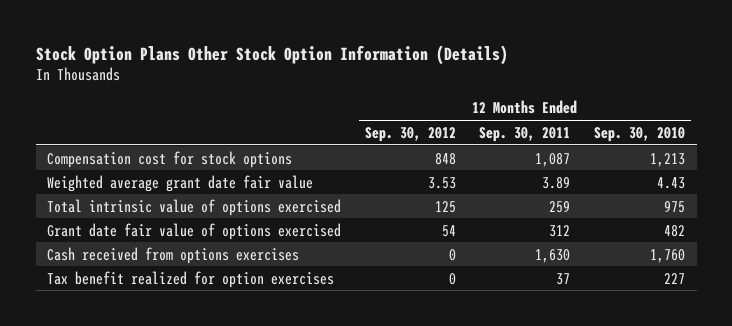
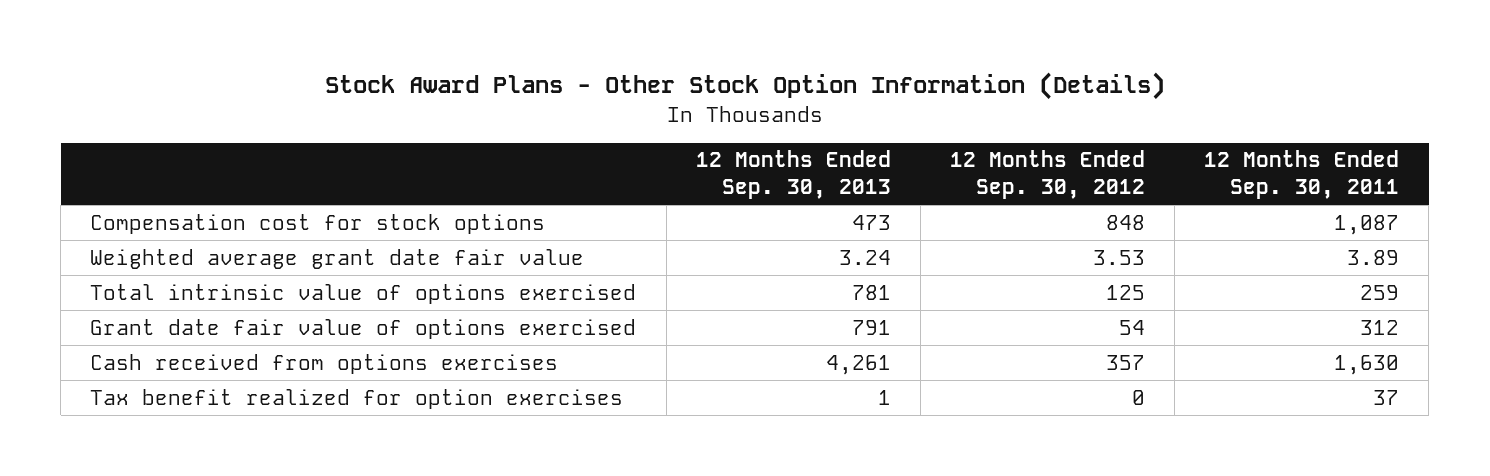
[35,44,508,65] Stock Option Plans Other Stock Option Information (Details) -> [324,72,1165,101] Stock Award Plans - Other Stock Option Information (Details)
[593,126,685,142] Sep. 30, 2010 -> none
none -> [695,150,891,200] 12 Months Ended Sep. 30, 2013
[448,248,456,261] 0 -> [1105,354,1145,370] 357

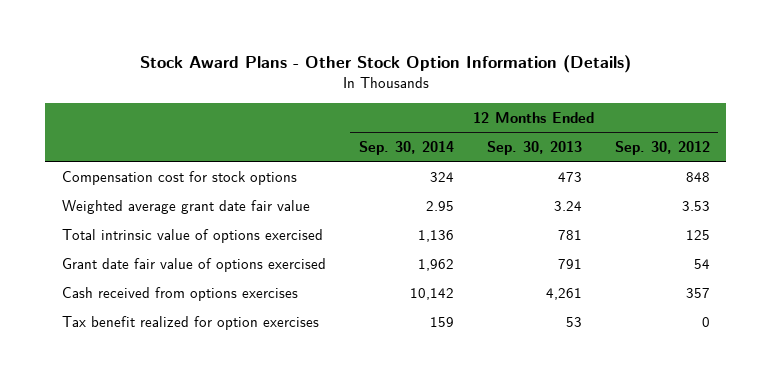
[1204,150,1400,200] 12 Months Ended Sep. 30, 2011 -> none
none -> [358,140,454,155] Sep. 30, 2014
[877,389,891,405] 1 -> [565,316,582,327] 53

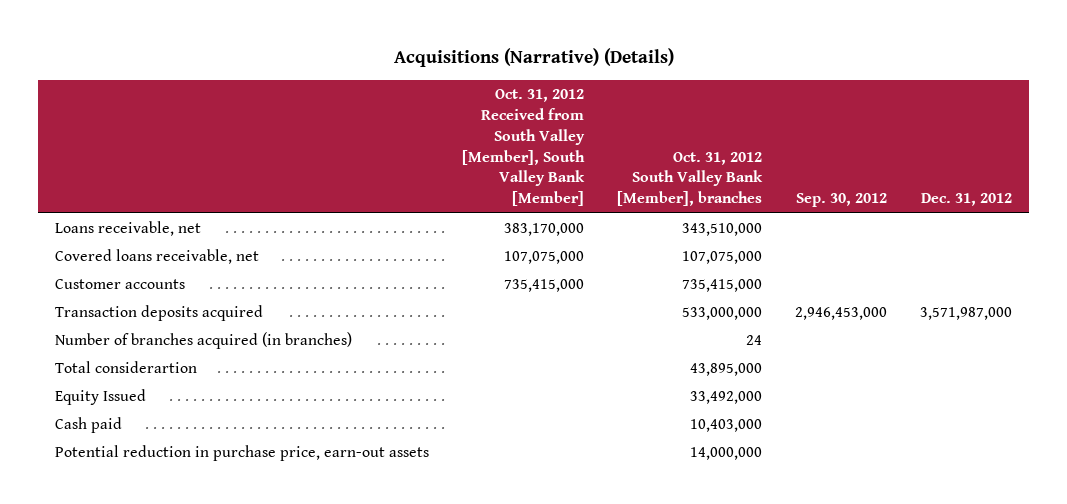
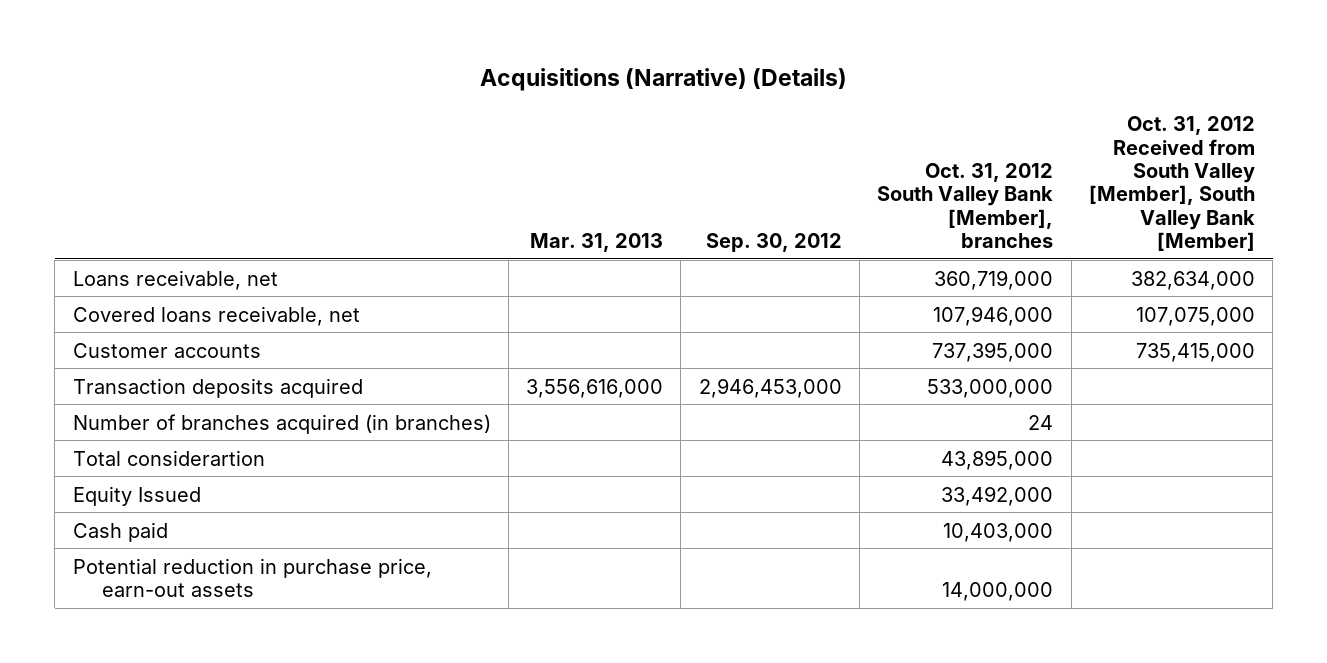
[921,193,1013,207] Dec. 31, 2012 -> none
none -> [530,233,664,253] Mar. 31, 2013
[503,223,584,237] 383,170,000 -> [1130,270,1255,290] 382,634,000
[682,223,763,237] 343,510,000 -> [934,269,1054,290] 360,719,000
[682,251,763,265] 107,075,000 -> [933,305,1054,326] 107,946,000
[682,279,763,293] 735,415,000 -> [932,341,1054,362] 737,395,000

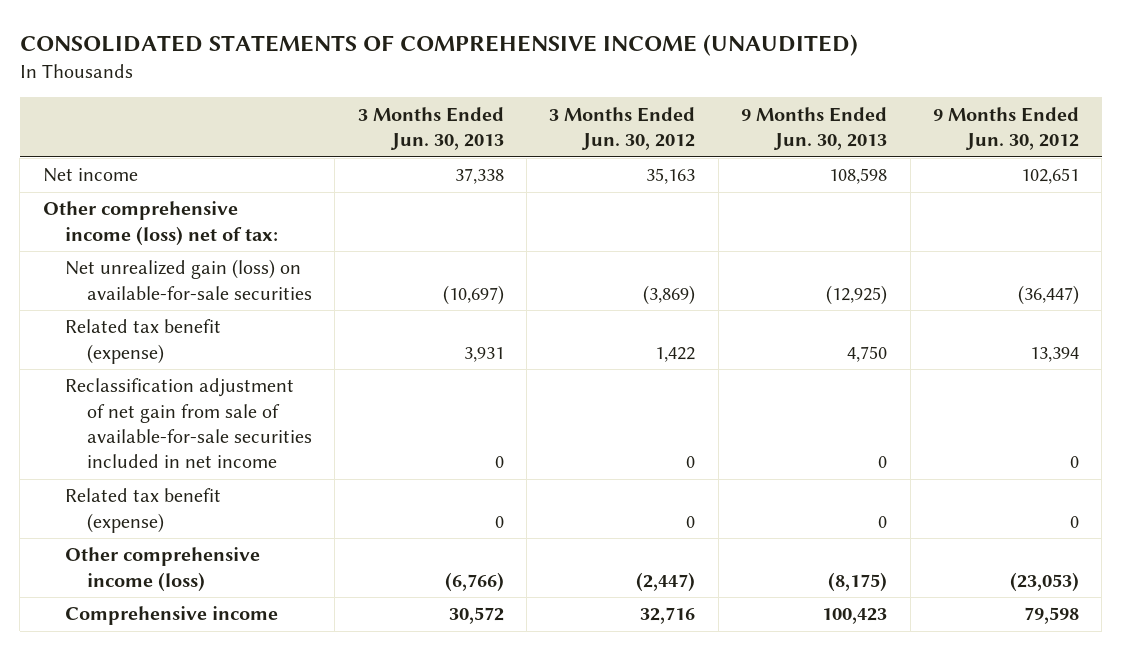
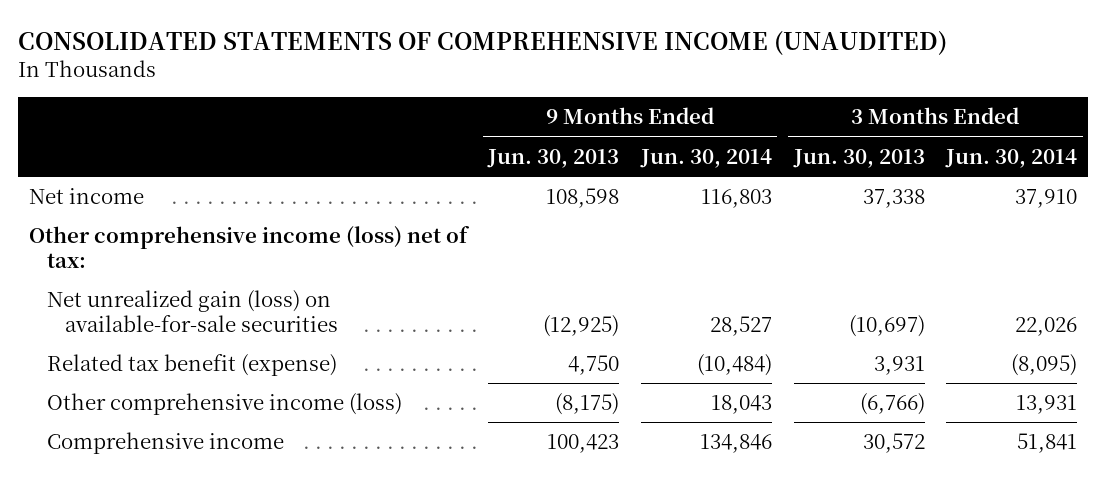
[549,106,696,151] 3 Months Ended Jun. 30, 2012 -> none
[932,106,1079,151] 9 Months Ended Jun. 30, 2012 -> none
none -> [640,148,773,168] Jun. 30, 2014
none -> [945,148,1078,168] Jun. 30, 2014
[64,378,312,469] Reclassification adjustment of net gain from sale of available-for-sale securities included in net income -> none
[64,488,221,533] Related tax benefit (expense) -> none

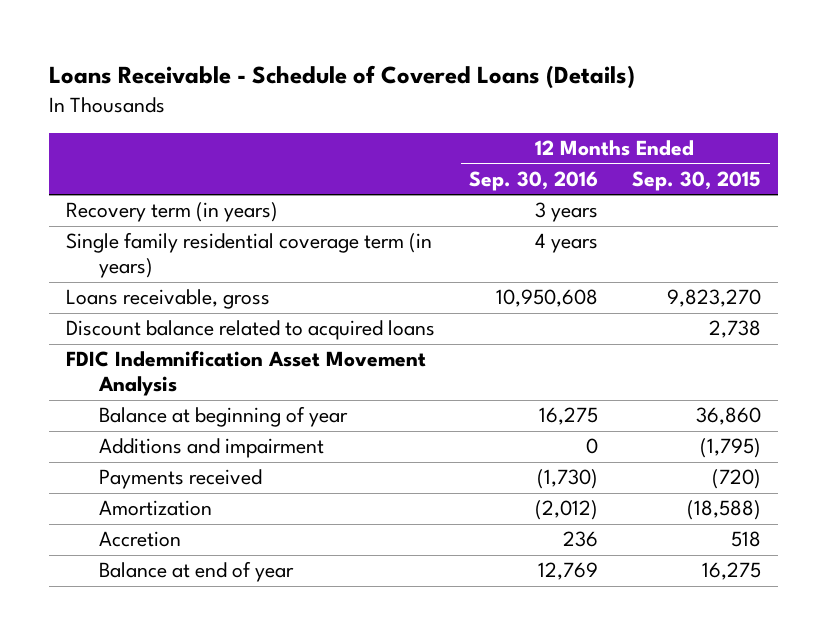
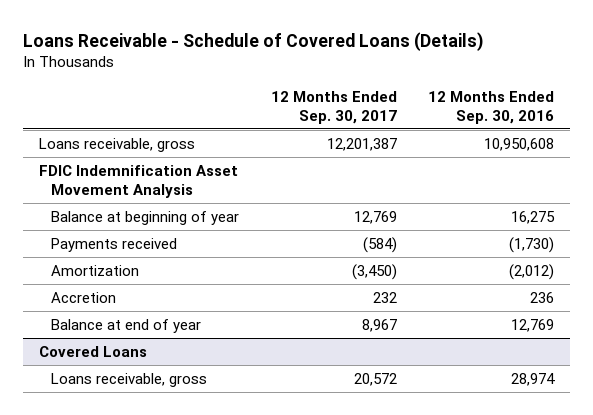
[632,171,762,192] Sep. 30, 2015 -> none
none -> [270,90,397,124] 12 Months Ended Sep. 30, 2017
[66,202,279,223] Recovery term (in years) -> none
[66,232,433,279] Single family residential coverage term (in years) -> none
[66,320,436,341] Discount balance related to acquired loans -> none
[99,438,325,459] Additions and impairment -> none
none -> [39,346,148,358] Covered Loans
none -> [51,373,208,388] Loans receivable, gross

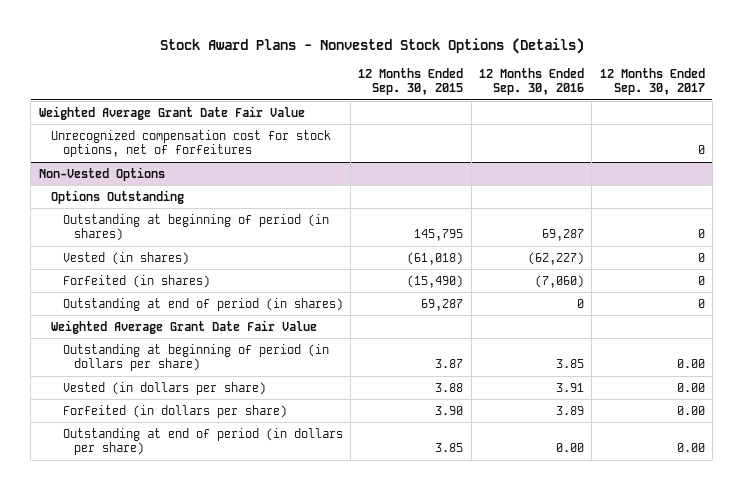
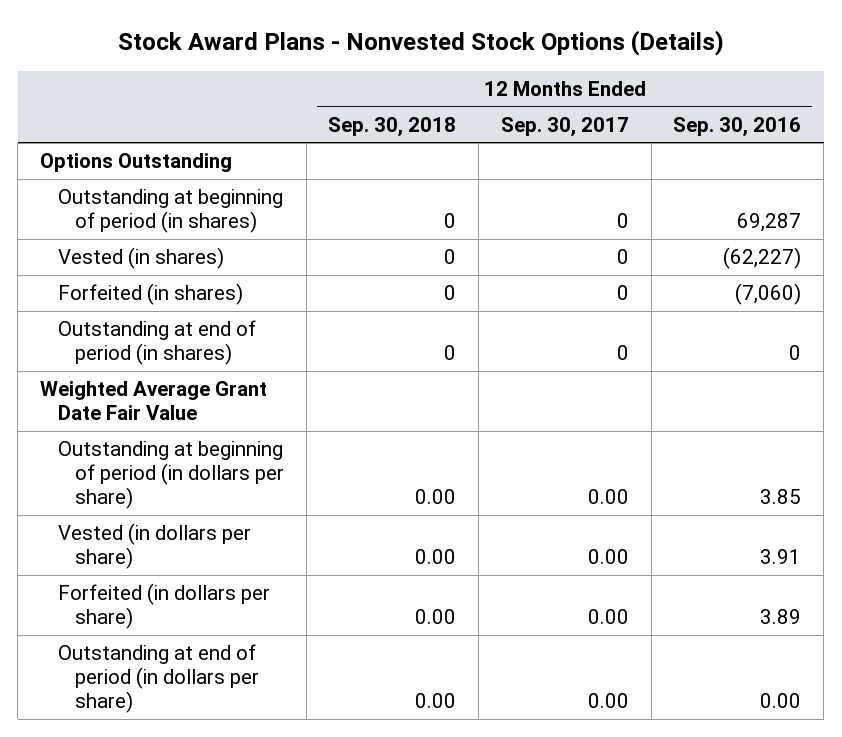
[358,67,464,96] 12 Months Ended Sep. 30, 2015 -> none
none -> [328,116,457,137] Sep. 30, 2018
[38,105,305,120] Weighted Average Grant Date Fair Value -> none
[50,129,331,158] Unrecognized compensation cost for stock options, net of forfeitures -> none
[38,166,165,181] Non-Vested Options -> none

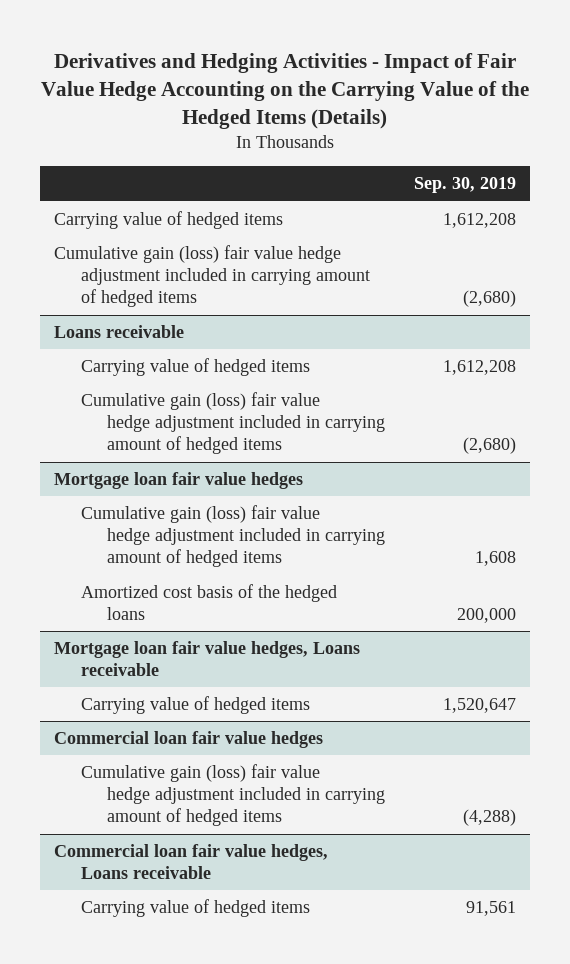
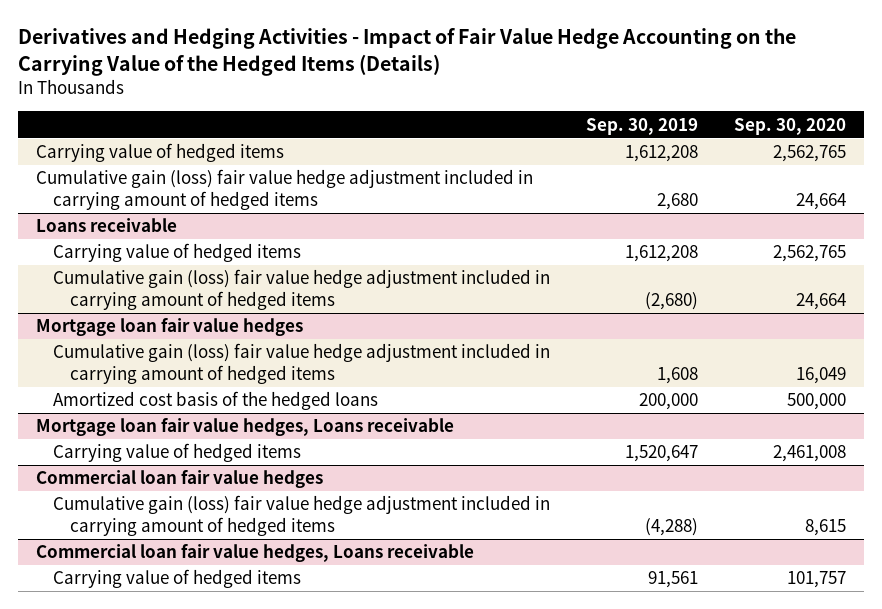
none -> [734,117,847,135] Sep. 30, 2020
[463,290,517,308] (2,680) -> [657,192,699,210] 2,680

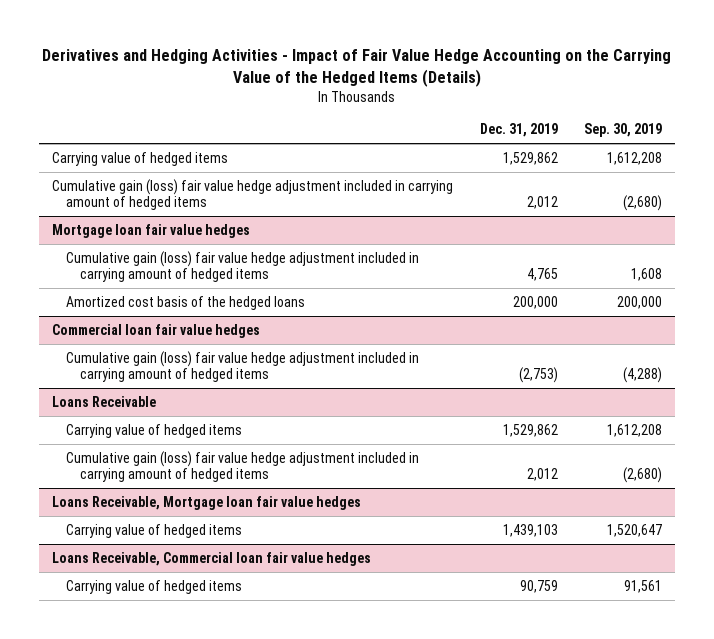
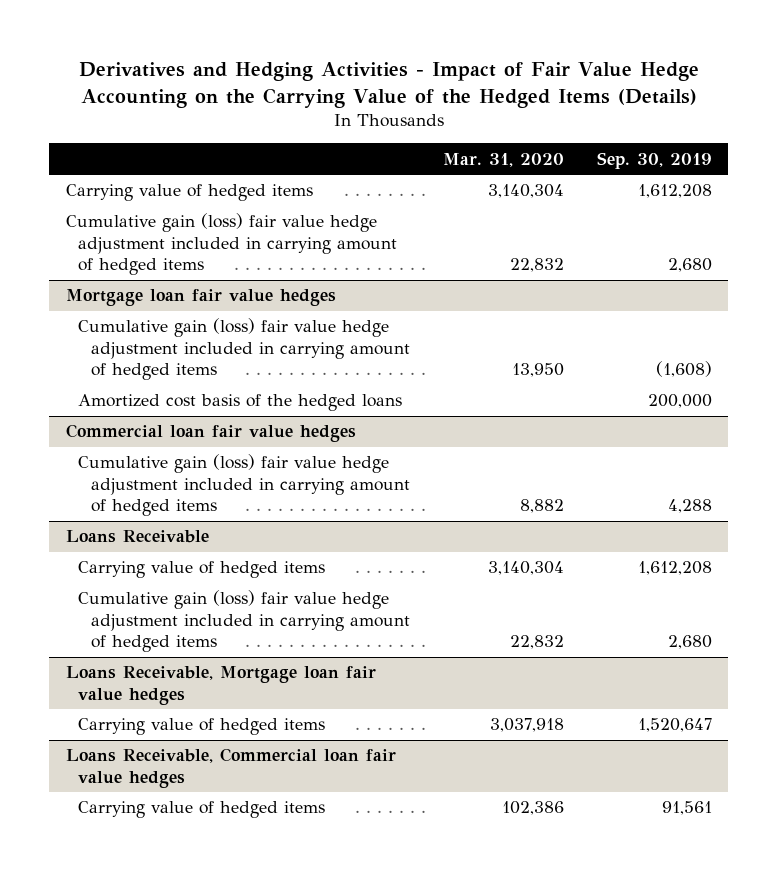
[479,123,558,138] Dec. 31, 2019 -> none
none -> [442,152,564,167] Mar. 31, 2020
[622,195,662,212] (2,680) -> [667,258,712,273] 2,680
[630,268,662,282] 1,608 -> [655,361,712,378] (1,608)
[622,367,662,384] (4,288) -> [667,499,712,514] 4,288
[622,467,662,484] (2,680) -> [667,635,712,650] 2,680

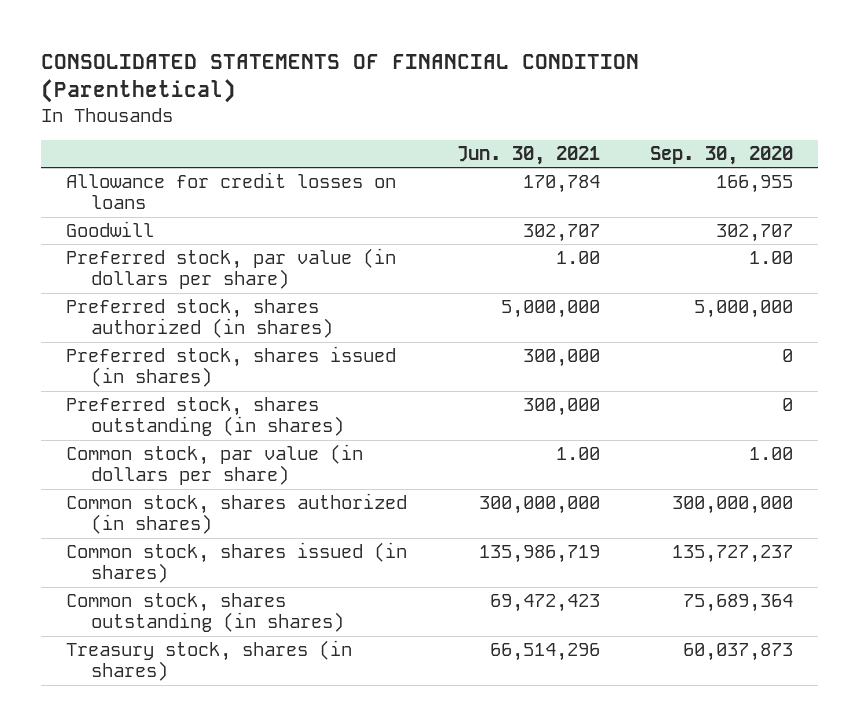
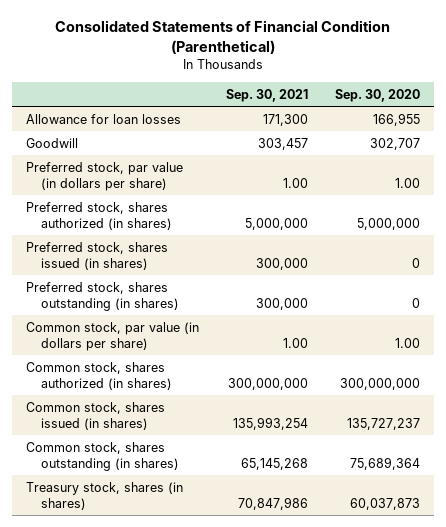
[40,54,639,104] CONSOLIDATED STATEMENTS OF FINANCIAL CONDITION (Parenthetical) -> [55,20,391,54] Consolidated Statements of Financial Condition (Parenthetical)
[456,146,600,166] Jun. 30, 2021 -> none
none -> [226,88,309,102] Sep. 30, 2021
[65,171,396,210] Allowance for credit losses on loans -> [25,113,181,124] Allowance for loan losses

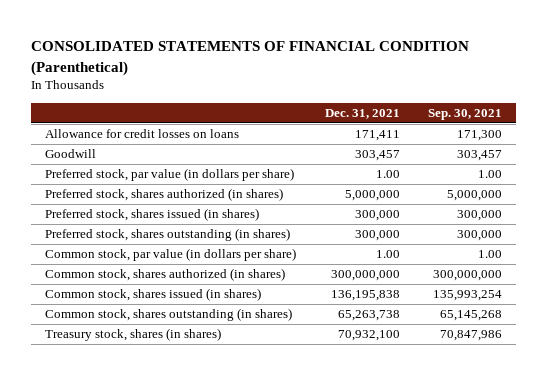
[55,20,391,54] Consolidated Statements of Financial Condition (Parenthetical) -> [30,41,469,76] CONSOLIDATED STATEMENTS OF FINANCIAL CONDITION (Parenthetical)
[335,88,421,102] Sep. 30, 2020 -> none
none -> [324,108,400,119] Dec. 31, 2021
[25,113,181,124] Allowance for loan losses -> [45,129,240,139] Allowance for credit losses on loans

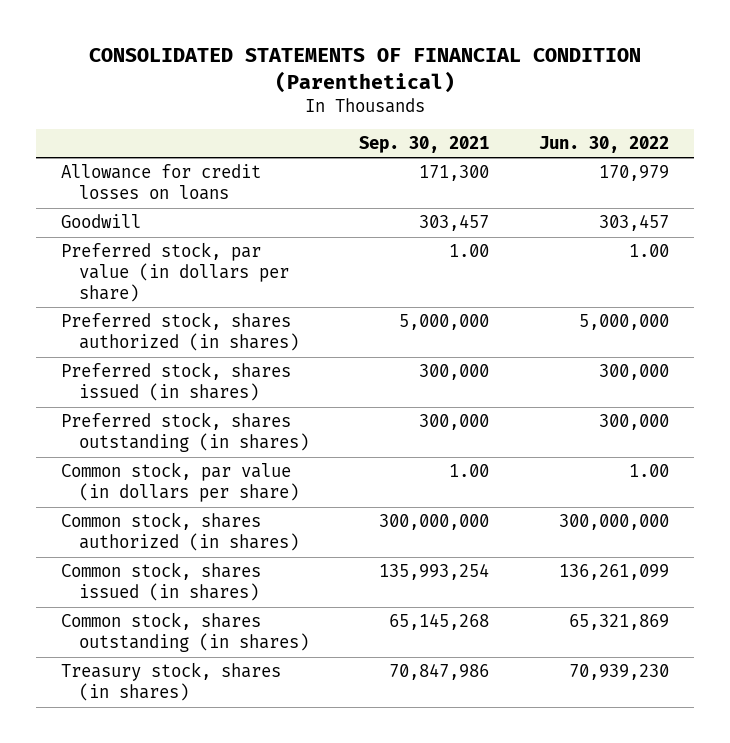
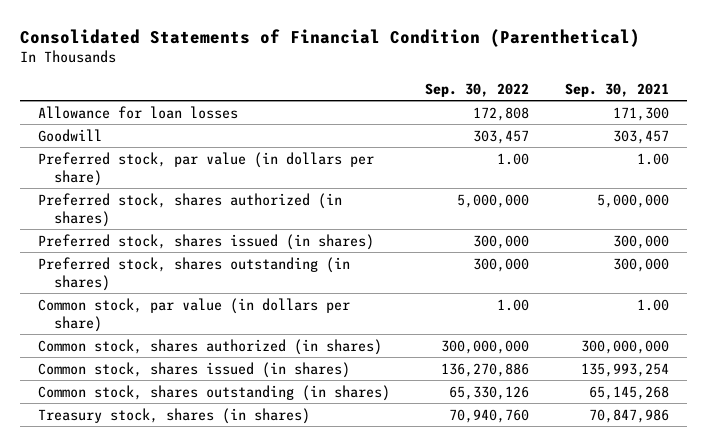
[88,48,641,93] CONSOLIDATED STATEMENTS OF FINANCIAL CONDITION (Parenthetical) -> [19,28,640,47] Consolidated Statements of Financial Condition (Parenthetical)
[538,135,669,153] Jun. 30, 2022 -> none
none -> [425,82,530,97] Sep. 30, 2022
[60,164,261,201] Allowance for credit losses on loans -> [37,105,238,119] Allowance for loan losses

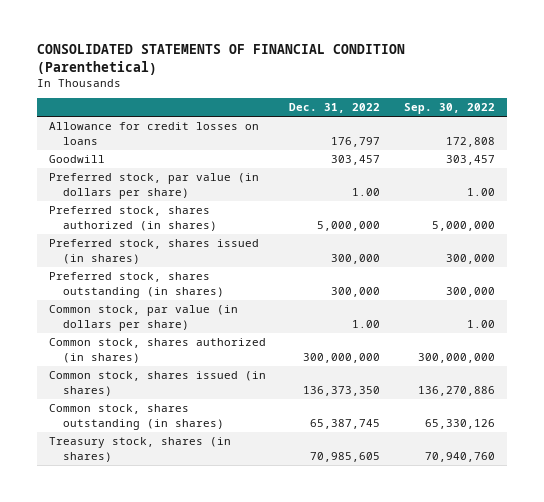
[19,28,640,47] Consolidated Statements of Financial Condition (Parenthetical) -> [36,44,405,75] CONSOLIDATED STATEMENTS OF FINANCIAL CONDITION (Parenthetical)
[565,82,670,97] Sep. 30, 2021 -> none
none -> [289,103,381,114] Dec. 31, 2022
[37,105,238,119] Allowance for loan losses -> [48,122,259,145] Allowance for credit losses on loans

